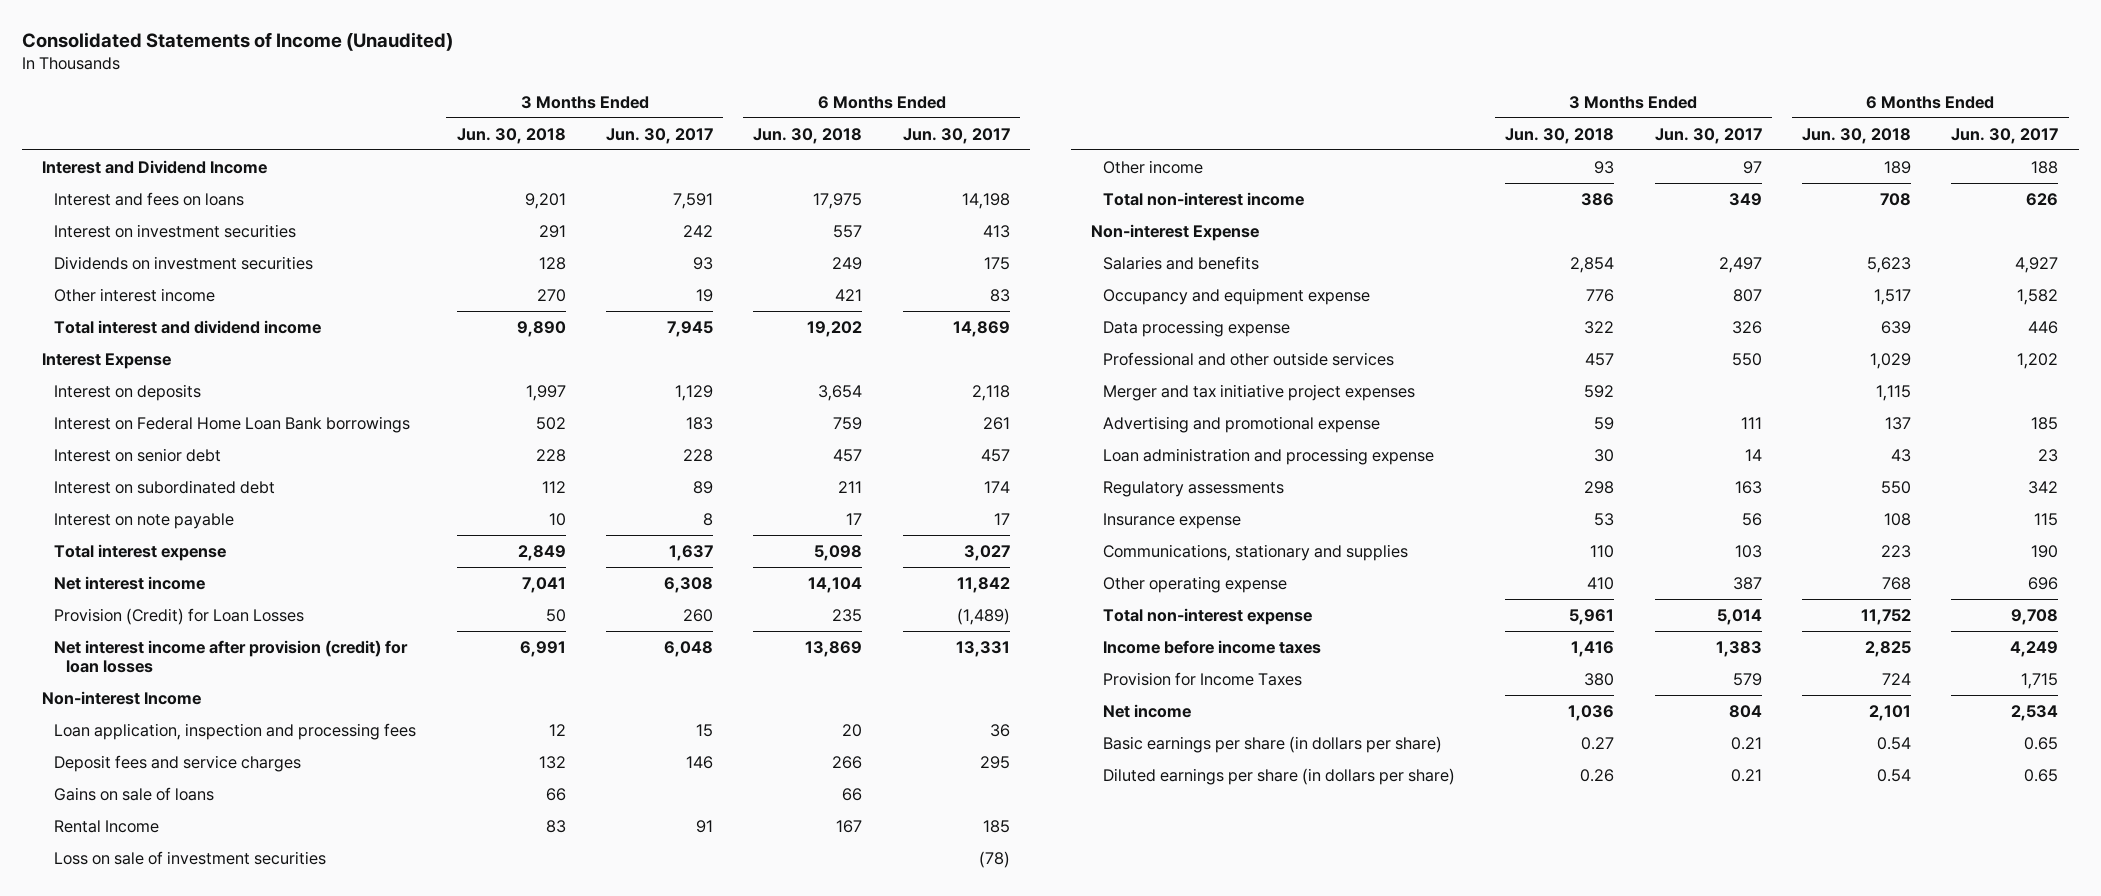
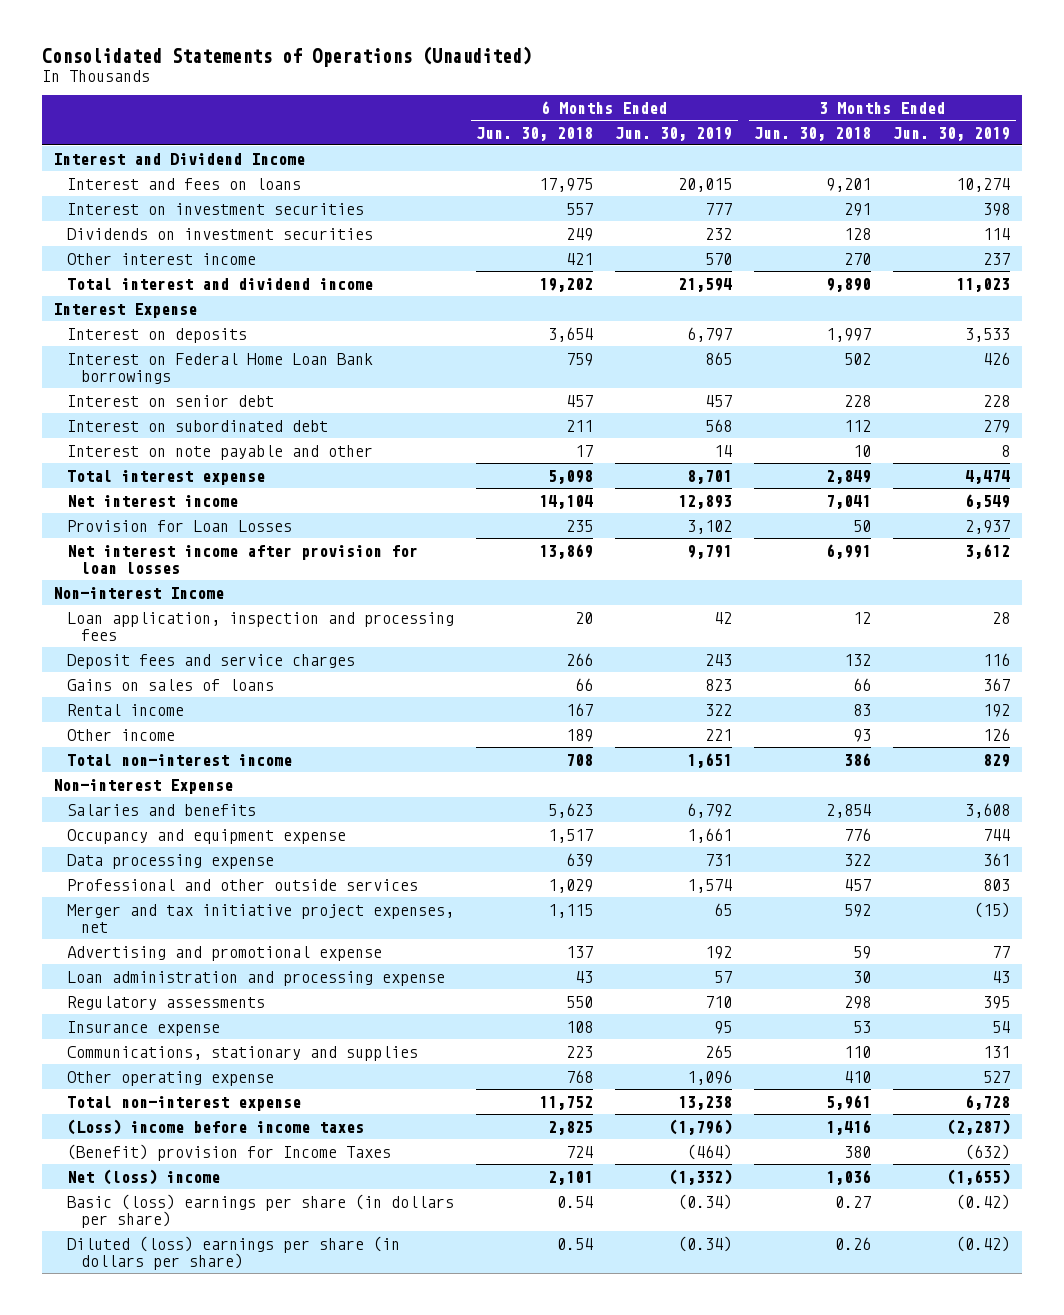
[22,32,454,52] Consolidated Statements of Income (Unaudited) -> [42,46,533,68] Consolidated Statements of Operations (Unaudited)
[605,127,713,144] Jun. 30, 2017 -> none
[902,127,1010,144] Jun. 30, 2017 -> none
none -> [615,126,733,141] Jun. 30, 2019
none -> [893,126,1011,141] Jun. 30, 2019
[54,512,235,529] Interest on note payable -> [67,444,374,460] Interest on note payable and other
[54,607,305,625] Provision (Credit) for Loan Losses -> [67,519,293,532] Provision for Loan Losses
[54,639,409,674] Net interest income after provision (credit) for loan losses -> [67,544,419,574] Net interest income after provision for loan losses
[54,850,327,865] Loss on sale of investment securities -> none
[54,786,215,801] Gains on sale of loans -> [67,678,275,691] Gains on sales of loans
[54,819,160,833] Rental Income -> [67,703,185,716] Rental income
[1102,383,1415,401] Merger and tax initiative project expenses -> [67,903,455,933] Merger and tax initiative project expenses, net
[1102,639,1321,654] Income before income taxes -> [67,1118,365,1135] (Loss) income before income taxes
[1102,671,1302,686] Provision for Income Taxes -> [67,1143,392,1161] (Benefit) provision for Income Taxes
[1102,703,1191,718] Net income -> [67,1168,221,1185] Net (loss) income
[1102,735,1442,753] Basic earnings per share (in dollars per share) -> [67,1193,455,1228] Basic (loss) earnings per share (in dollars per share)
[1102,767,1455,785] Diluted earnings per share (in dollars per share) -> [67,1235,401,1270] Diluted (loss) earnings per share (in dollars per share)

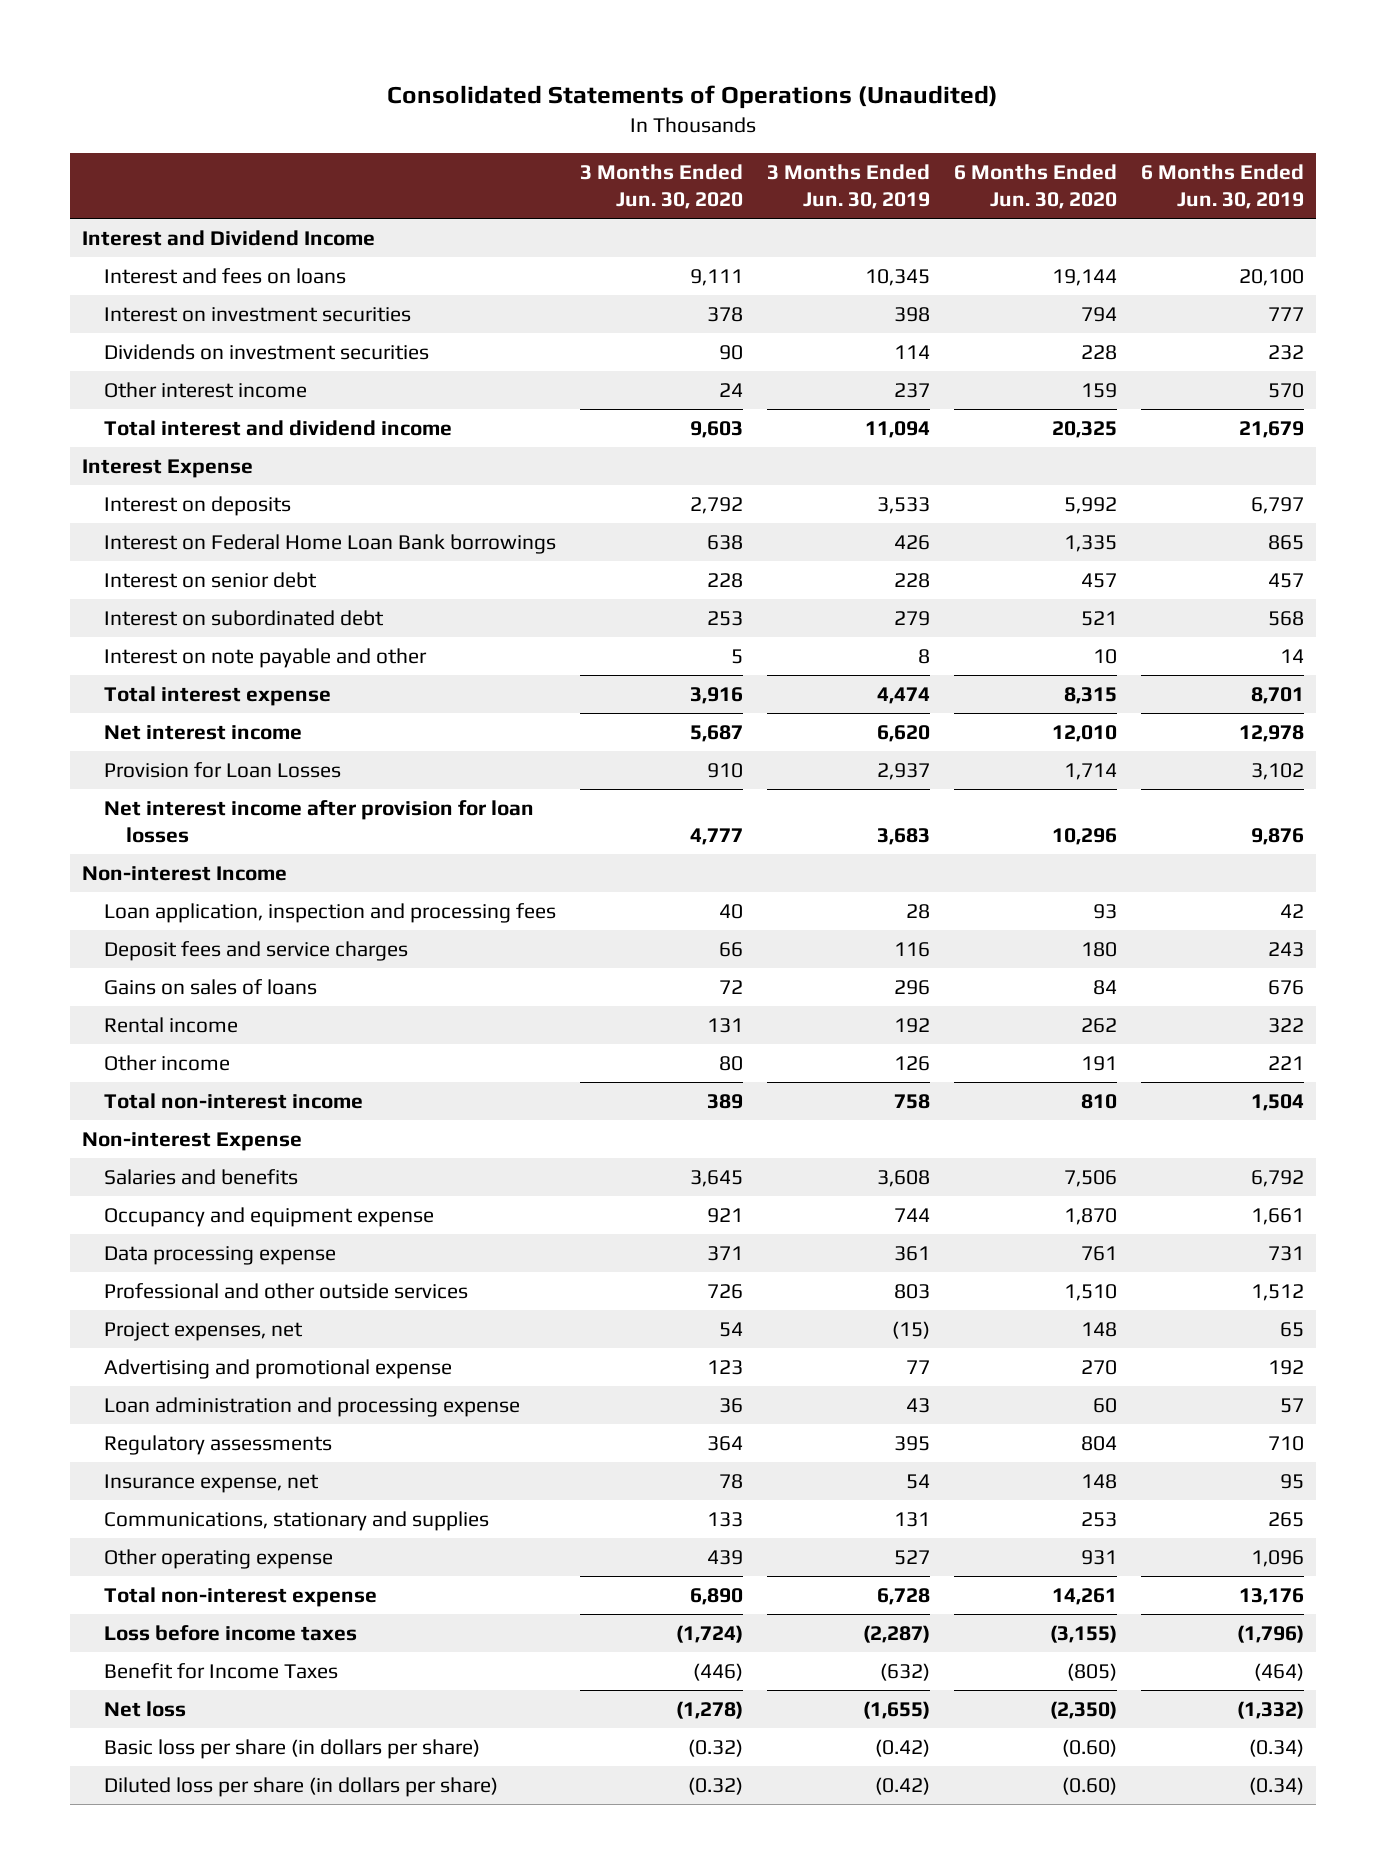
[476,126,594,141] Jun. 30, 2018 -> none
[754,126,872,141] Jun. 30, 2018 -> none
none -> [580,164,744,210] 3 Months Ended Jun. 30, 2020
none -> [954,164,1118,210] 6 Months Ended Jun. 30, 2020
[678,177,733,192] 20,015 -> [1238,269,1304,287] 20,100
[956,177,1011,192] 10,274 -> [865,269,931,287] 10,345
[678,277,733,292] 21,594 -> [1238,421,1304,439] 21,679
[956,277,1011,292] 11,023 -> [865,421,931,439] 11,094
[678,494,733,509] 12,893 -> [1238,725,1304,743] 12,978
[965,493,1011,509] 6,549 -> [877,725,931,743] 6,620
[687,544,733,559] 9,791 -> [1250,828,1304,846] 9,876
[965,543,1011,559] 3,612 -> [877,828,931,846] 3,683
[705,678,733,691] 823 -> [1267,980,1304,996] 676
[983,677,1011,691] 367 -> [894,980,931,996] 296
[687,752,733,768] 1,651 -> [1250,1094,1304,1112] 1,504
[983,753,1011,767] 829 -> [894,1094,931,1110] 758
[687,878,733,893] 1,574 -> [1250,1284,1304,1302] 1,512
[67,903,455,933] Merger and tax initiative project expenses, net -> [104,1322,304,1342] Project expenses, net
[67,1020,221,1036] Insurance expense -> [104,1474,320,1494] Insurance expense, net
[678,1095,733,1110] 13,238 -> [1238,1588,1304,1606] 13,176
[67,1118,365,1135] (Loss) income before income taxes -> [104,1625,358,1642] Loss before income taxes
[67,1143,392,1161] (Benefit) provision for Income Taxes -> [104,1663,339,1680] Benefit for Income Taxes
[67,1168,221,1185] Net (loss) income -> [104,1701,187,1718] Net loss
[67,1193,455,1228] Basic (loss) earnings per share (in dollars per share) -> [104,1739,481,1760] Basic loss per share (in dollars per share)
[67,1235,401,1270] Diluted (loss) earnings per share (in dollars per share) -> [104,1777,499,1798] Diluted loss per share (in dollars per share)

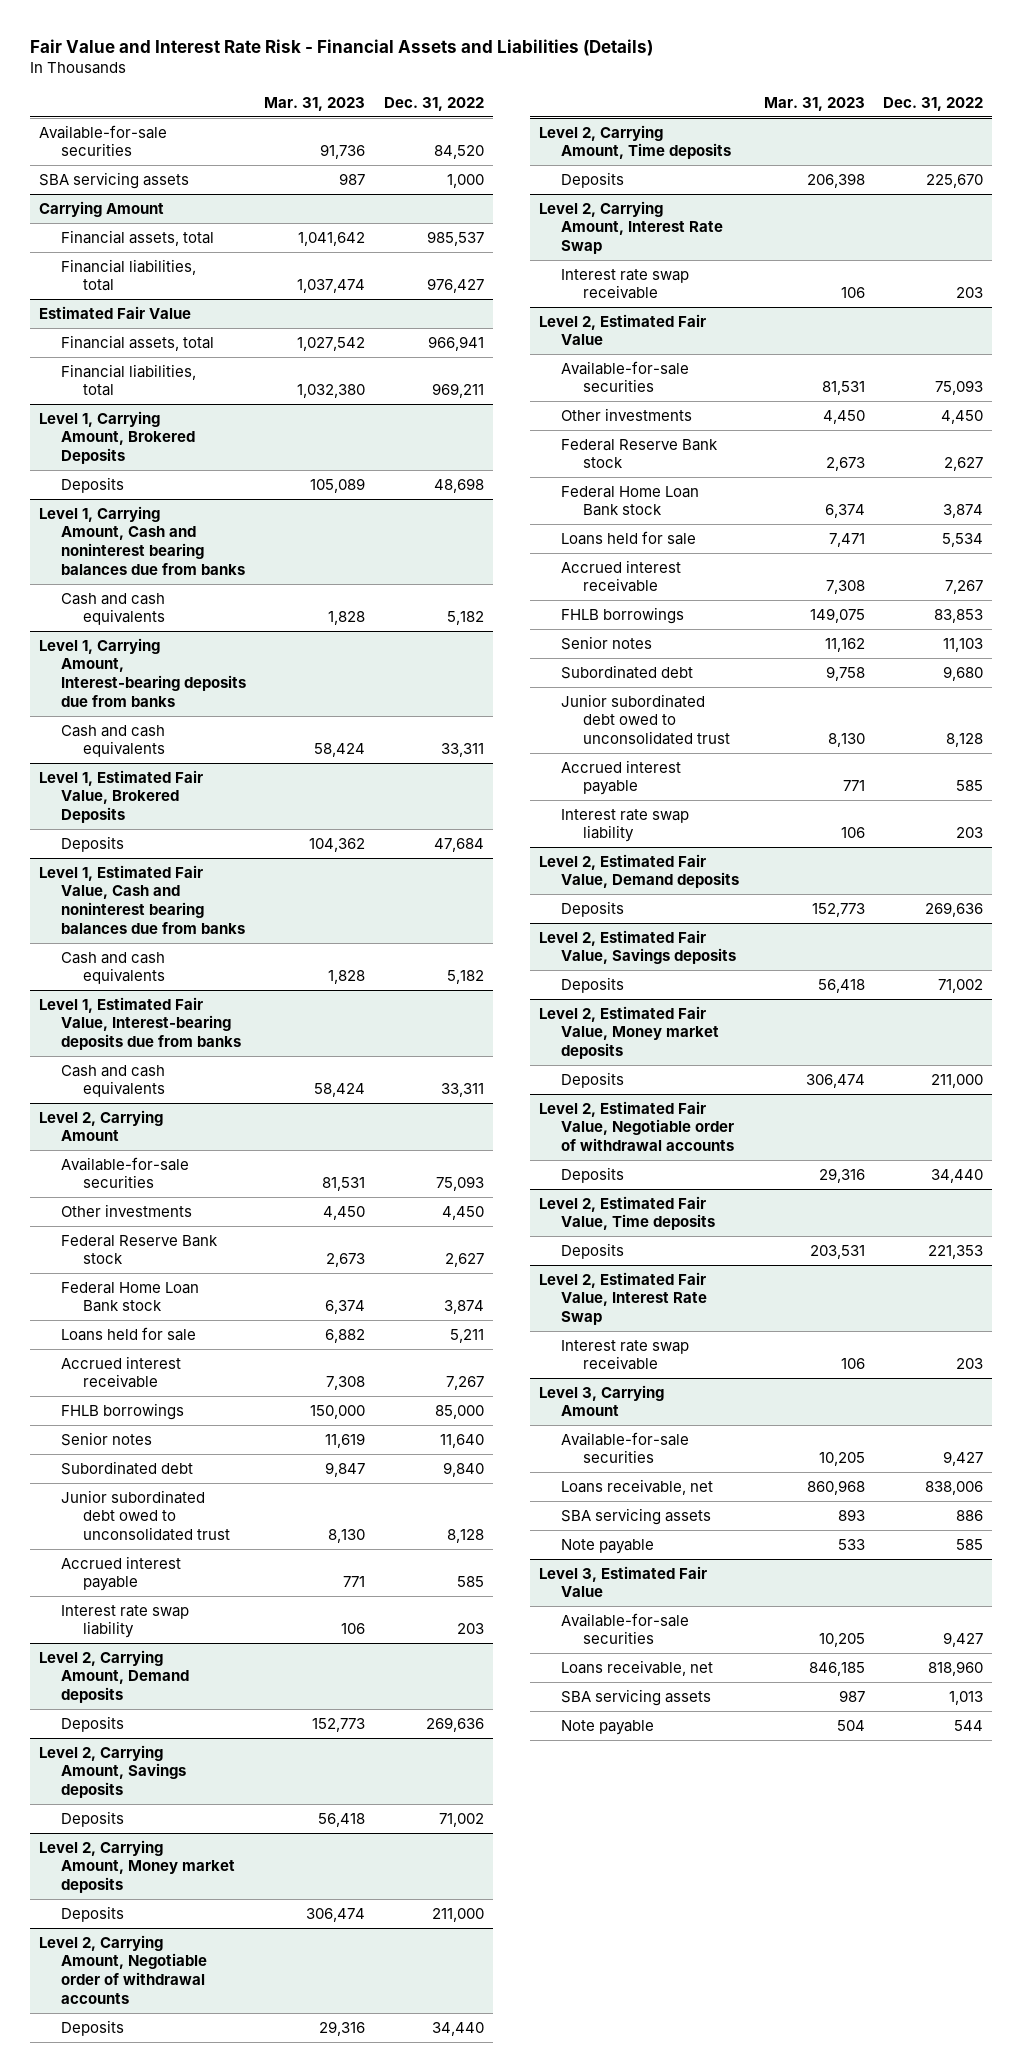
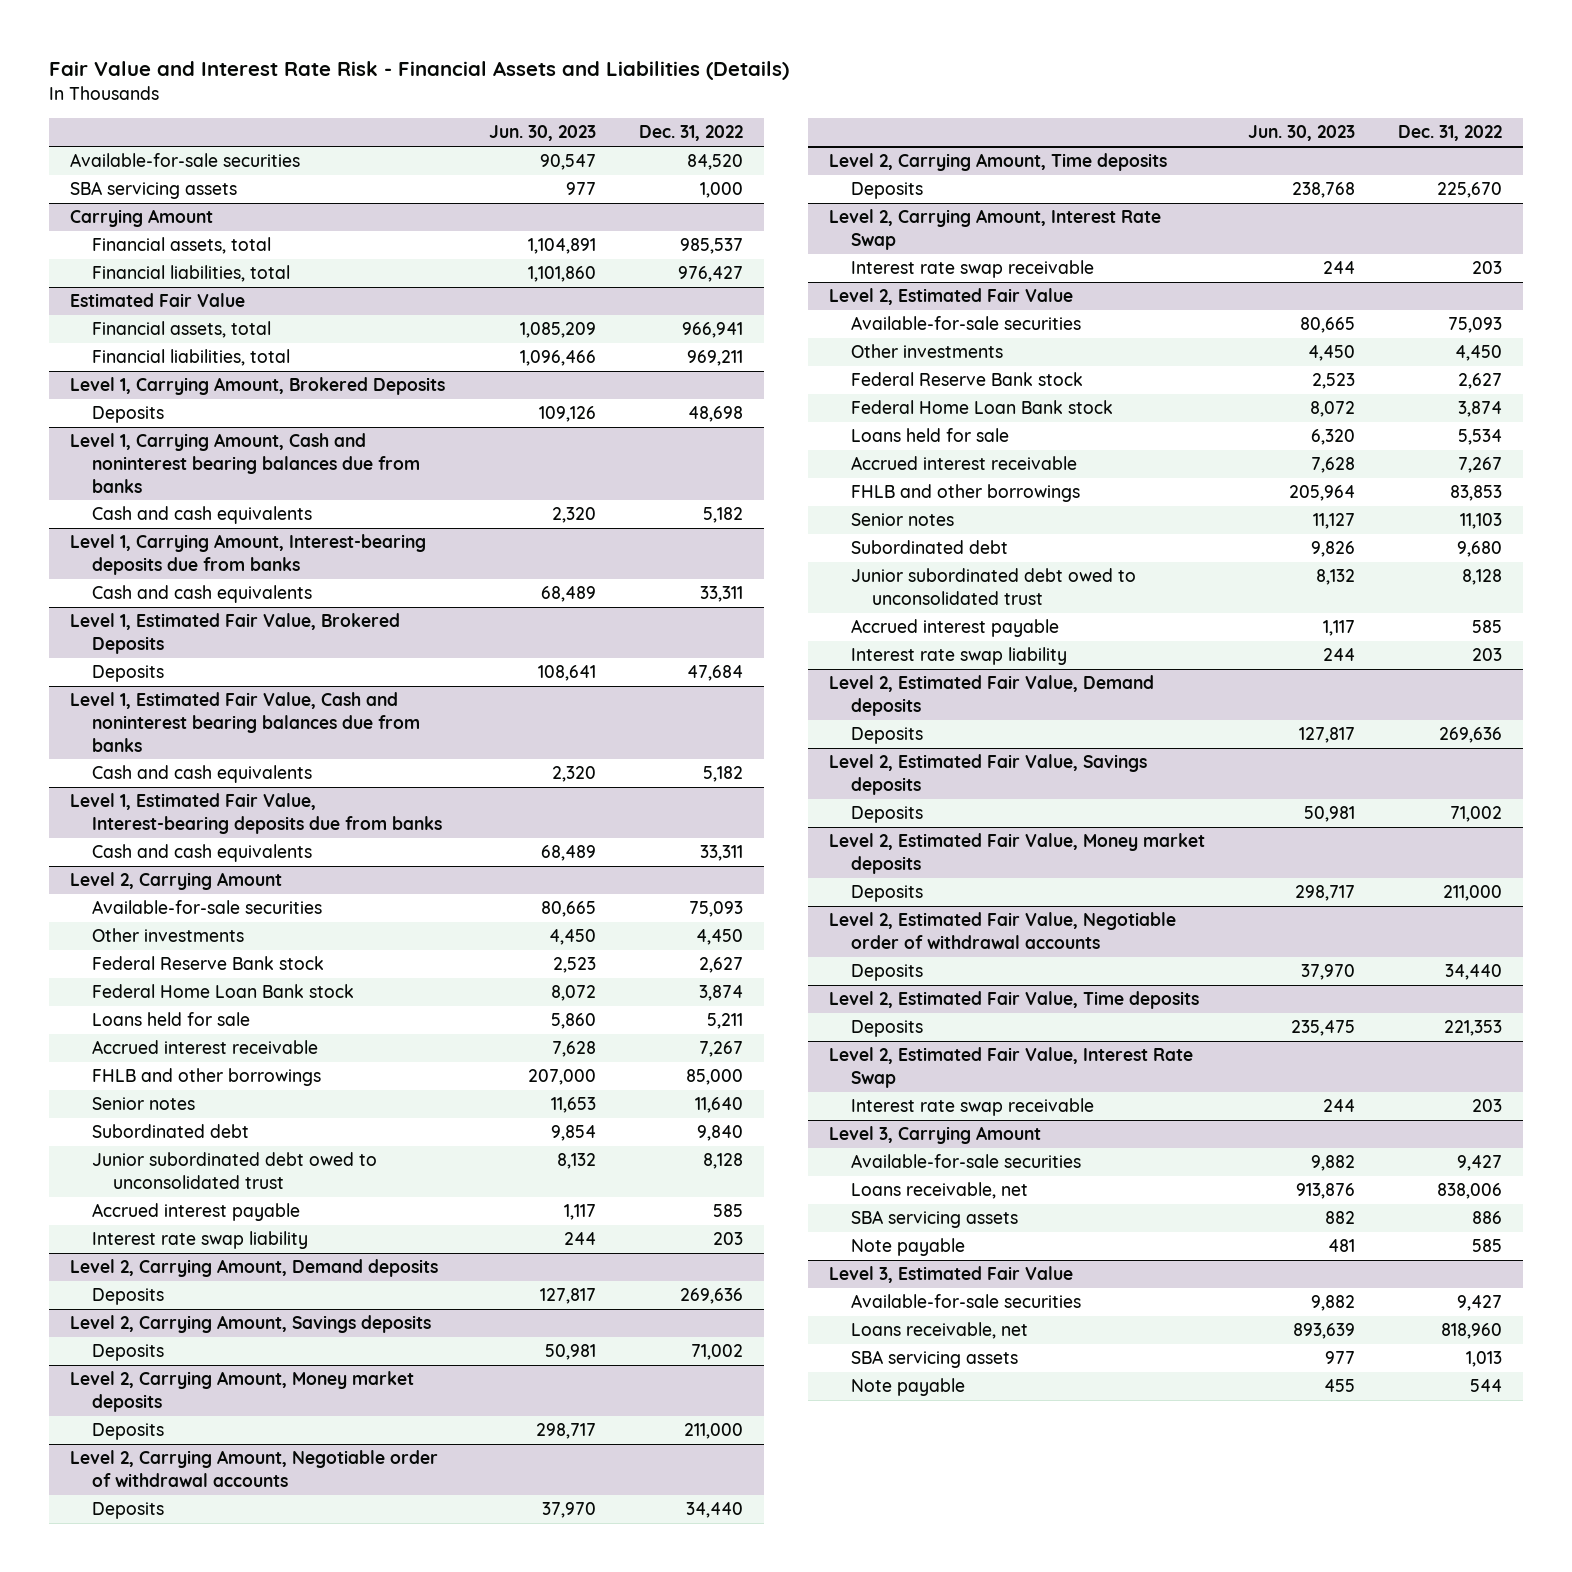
[264,96,366,111] Mar. 31, 2023 -> none
none -> [489,125,597,142] Jun. 30, 2023
[61,1402,185,1420] FHLB borrowings -> [91,1068,321,1087] FHLB and other borrowings
[560,606,684,624] FHLB borrowings -> [850,484,1080,503] FHLB and other borrowings

